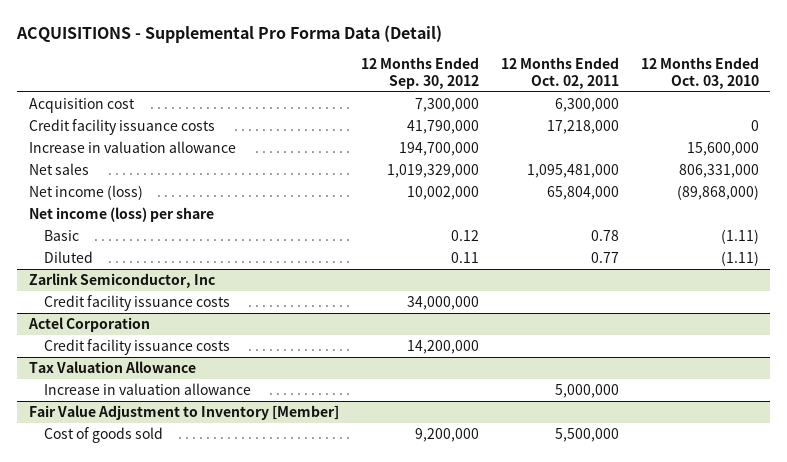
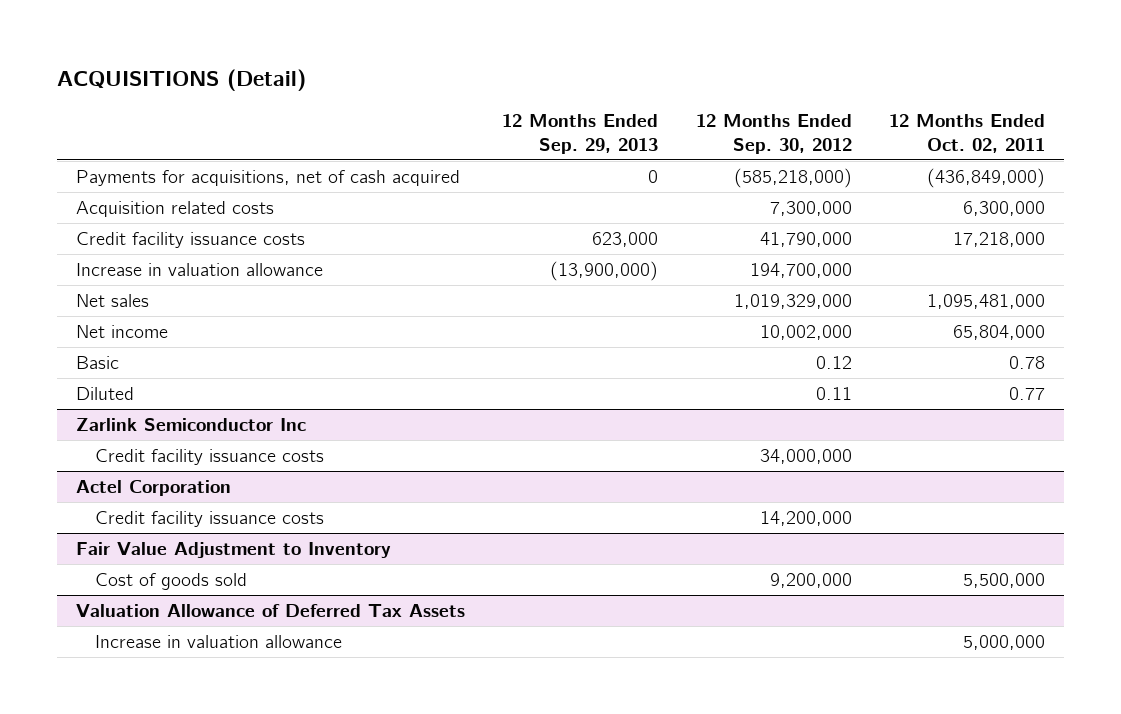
[16,24,443,43] ACQUISITIONS - Supplemental Pro Forma Data (Detail) -> [57,69,307,92] ACQUISITIONS (Detail)
[640,56,759,90] 12 Months Ended Oct. 03, 2010 -> none
none -> [502,113,659,155] 12 Months Ended Sep. 29, 2013
none -> [75,169,460,186] Payments for acquisitions, net of cash acquired
[28,97,135,113] Acquisition cost -> [75,200,274,217] Acquisition related costs
[28,206,214,222] Net income (loss) per share -> none
[28,184,143,200] Net income (loss) -> [75,324,168,338] Net income
[28,272,215,288] Zarlink Semiconductor, Inc -> [75,417,306,431] Zarlink Semiconductor Inc
[28,360,196,373] Tax Valuation Allowance -> none
[43,382,251,395] Increase in valuation allowance -> none
[28,404,339,420] Fair Value Adjustment to Inventory [Member] -> [75,541,391,558] Fair Value Adjustment to Inventory
none -> [75,603,465,617] Valuation Allowance of Deferred Tax Assets
none -> [95,634,343,648] Increase in valuation allowance

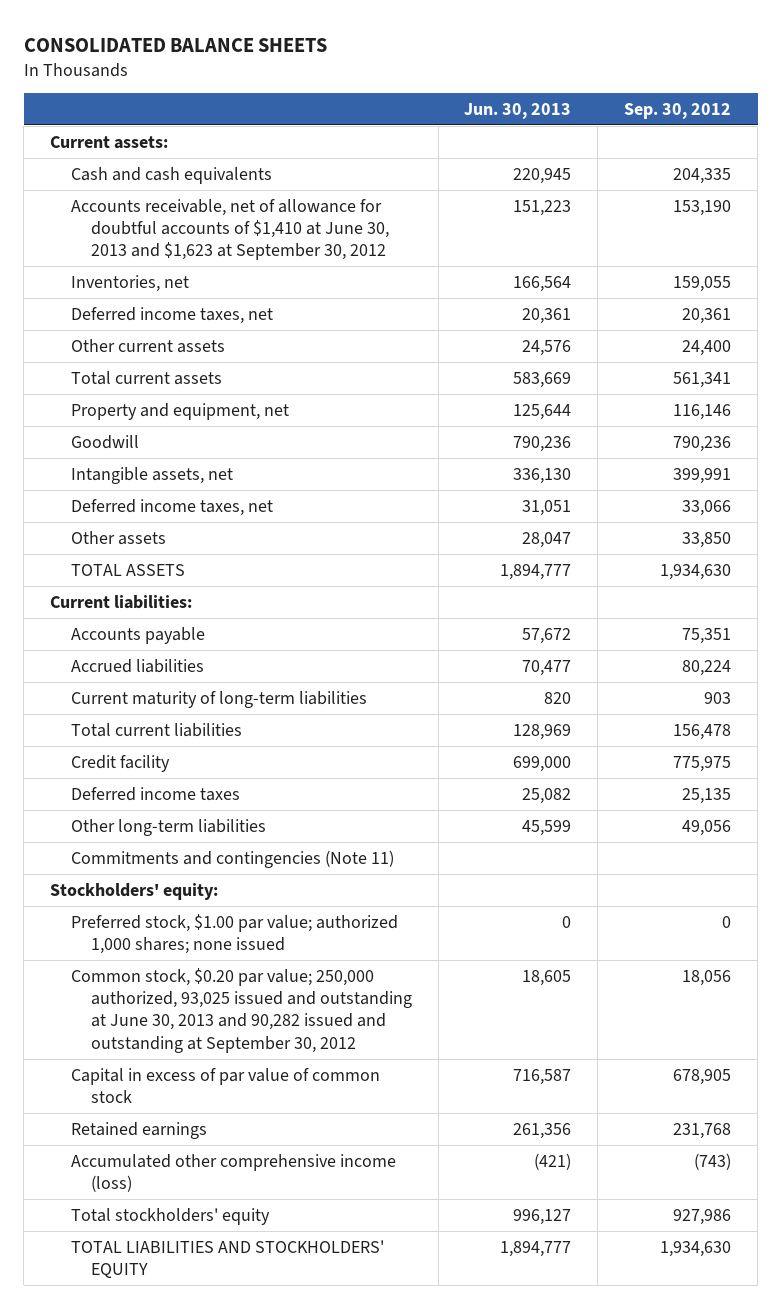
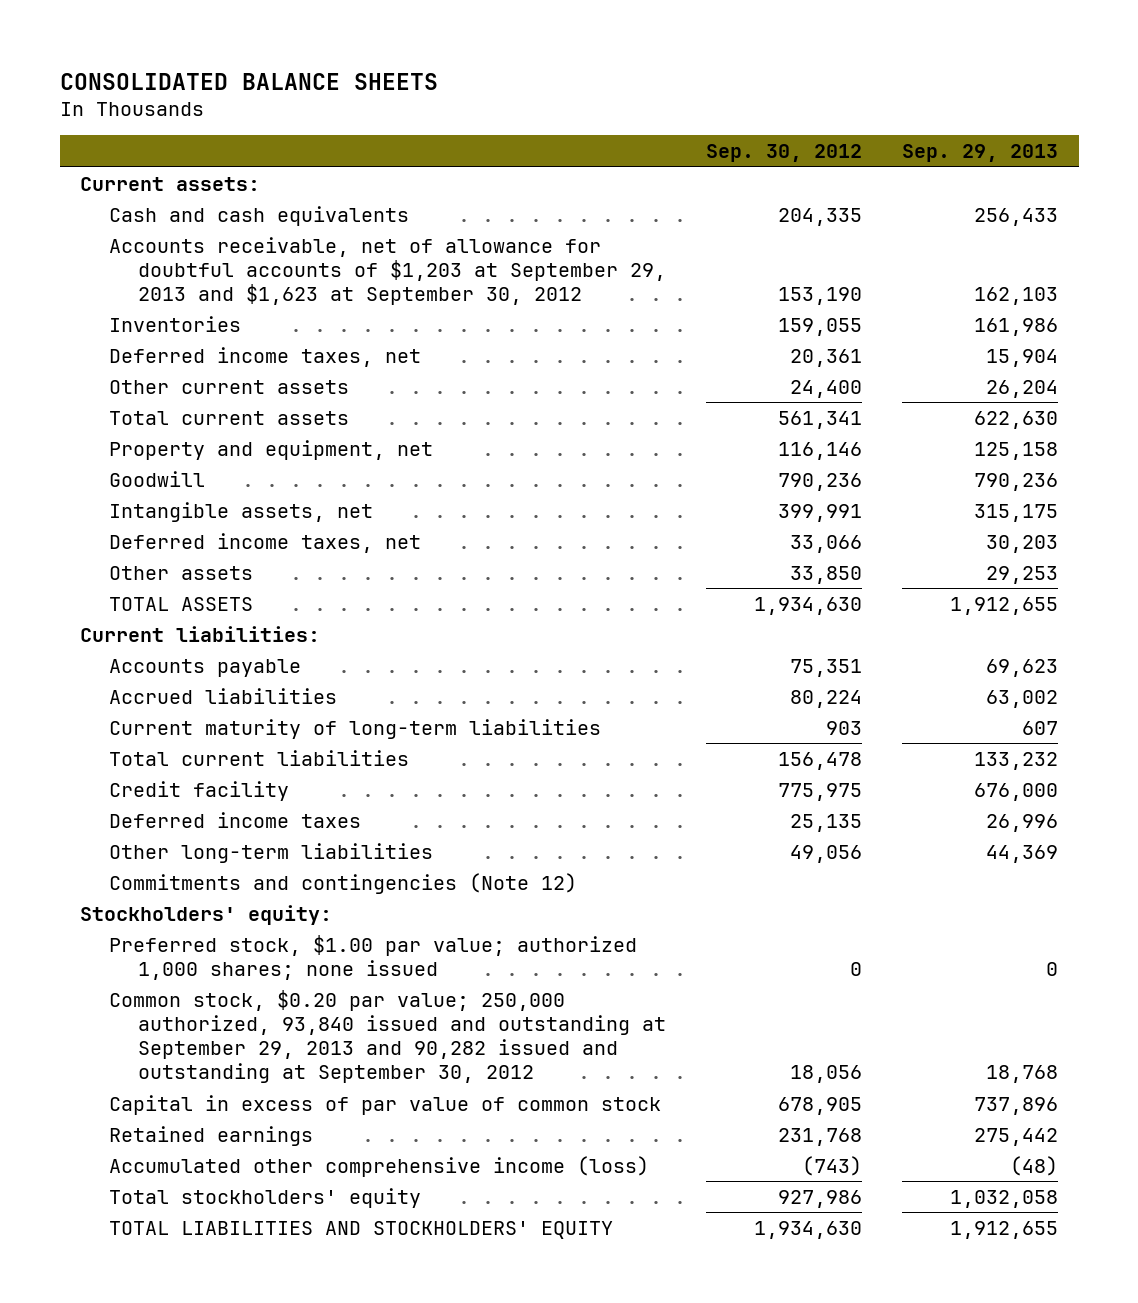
[464,103,572,120] Jun. 30, 2013 -> none
none -> [902,144,1059,163] Sep. 29, 2013
[70,198,389,261] Accounts receivable, net of allowance for doubtful accounts of $1,410 at June 30, 2013 and $1,623 at September 30, 2012 -> [108,236,666,305] Accounts receivable, net of allowance for doubtful accounts of $1,203 at September 29, 2013 and $1,623 at September 30, 2012
[70,274,189,292] Inventories, net -> [108,315,241,332] Inventories
[70,849,394,868] Commitments and contingencies (Note 11) -> [108,872,577,894] Commitments and contingencies (Note 12)
[70,967,412,1053] Common stock, $0.20 par value; 250,000 authorized, 93,025 issued and outstanding at June 30, 2013 and 90,282 issued and outstanding at September 30, 2012 -> [108,989,666,1084] Common stock, $0.20 par value; 250,000 authorized, 93,840 issued and outstanding at September 29, 2013 and 90,282 issued and outstanding at September 30, 2012

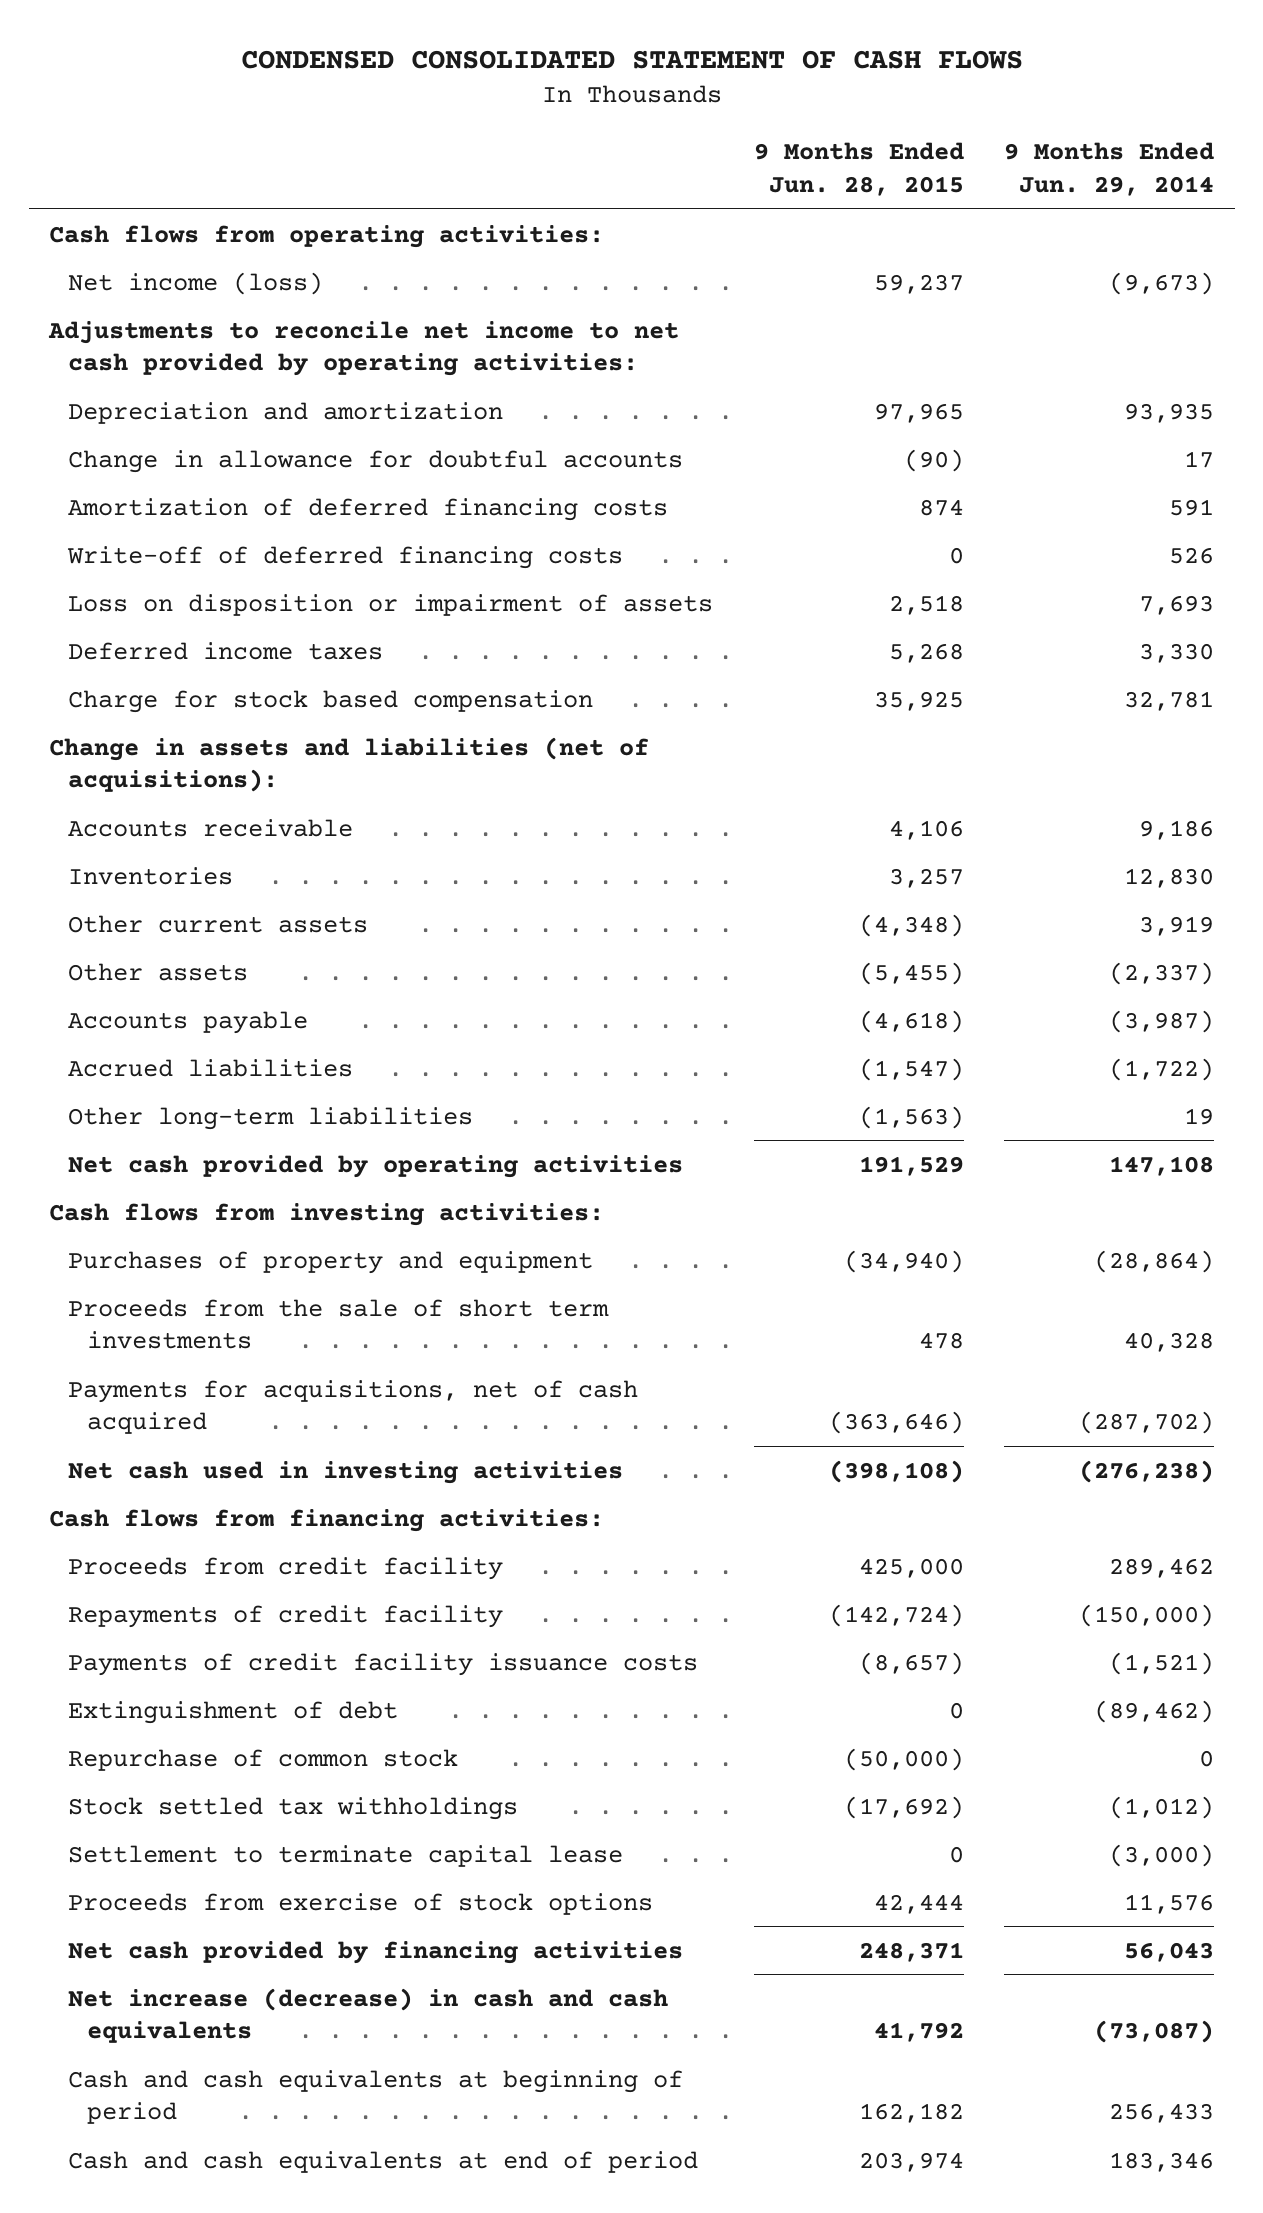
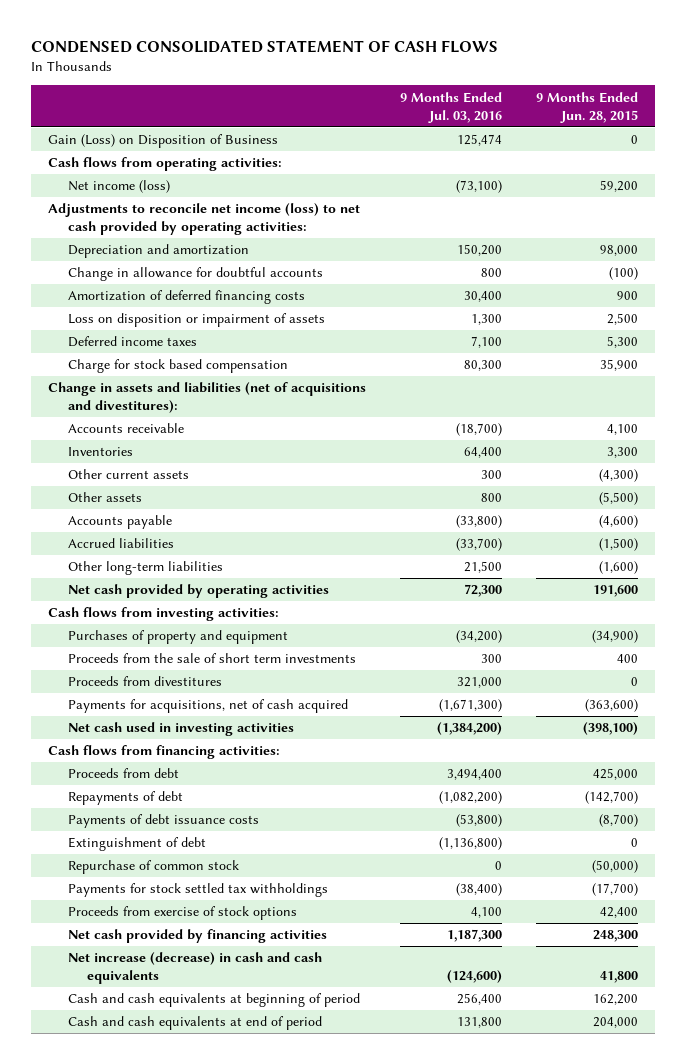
[1004,142,1215,196] 9 Months Ended Jun. 29, 2014 -> none
none -> [399,91,502,123] 9 Months Ended Jul. 03, 2016
none -> [47,134,278,149] Gain (Loss) on Disposition of Business
[67,545,624,569] Write-off of deferred financing costs -> none
[873,273,964,294] 59,237 -> [599,180,638,193] 59,200
[47,320,679,377] Adjustments to reconcile net income to net cash provided by operating activities: -> [47,203,360,236] Adjustments to reconcile net income (loss) to net cash provided by operating activities:
[873,402,964,423] 97,965 -> [599,245,638,257] 98,000
[903,448,964,472] (90) -> [608,267,638,281] (100)
[918,498,964,516] 874 -> [616,291,638,301] 900
[888,594,964,615] 2,518 -> [606,313,638,326] 2,500
[888,642,964,663] 5,268 -> [606,336,638,349] 5,300
[873,690,964,711] 35,925 -> [599,359,638,372] 35,900
[48,736,649,793] Change in assets and liabilities (net of acquisitions): -> [47,382,366,414] Change in assets and liabilities (net of acquisitions and divestitures):
[888,819,964,840] 4,106 -> [606,424,638,436] 4,100
[888,867,964,888] 3,257 -> [606,447,638,459] 3,300
[858,913,964,937] (4,348) -> [598,469,638,483] (4,300)
[858,961,964,985] (5,455) -> [598,492,638,506] (5,500)
[858,1009,964,1033] (4,618) -> [598,515,638,529] (4,600)
[858,1057,964,1081] (1,547) -> [598,538,638,552] (1,500)
[858,1105,964,1129] (1,563) -> [598,561,638,575] (1,600)
[858,1155,964,1176] 191,529 -> [592,585,638,598] 191,600
[843,1249,964,1273] (34,940) -> [591,630,638,644] (34,900)
[918,1332,964,1350] 478 -> [616,654,638,664] 400
none -> [67,676,222,687] Proceeds from divestitures
[828,1411,964,1435] (363,646) -> [584,699,638,713] (363,600)
[828,1459,964,1483] (398,108) -> [582,722,638,736] (398,100)
[68,1556,504,1580] Proceeds from credit facility -> [67,768,179,779] Proceeds from debt
[68,1604,504,1628] Repayments of credit facility -> [67,791,183,806] Repayments of debt
[828,1603,964,1627] (142,724) -> [584,791,638,805] (142,700)
[68,1652,699,1676] Payments of credit facility issuance costs -> [67,814,259,829] Payments of debt issuance costs
[858,1651,964,1675] (8,657) -> [598,814,638,828] (8,700)
[68,1844,624,1867] Settlement to terminate capital lease -> none
[68,1796,519,1820] Stock settled tax withholdings -> [67,883,328,898] Payments for stock settled tax withholdings
[843,1795,964,1819] (17,692) -> [591,883,638,897] (17,700)
[873,1893,964,1914] 42,444 -> [599,907,638,919] 42,400
[858,1941,964,1962] 248,371 -> [592,930,638,943] 248,300
[873,2022,964,2043] 41,792 -> [599,971,638,984] 41,800
[858,2103,964,2124] 162,182 -> [592,994,638,1006] 162,200
[858,2151,964,2172] 203,974 -> [592,1017,638,1029] 204,000

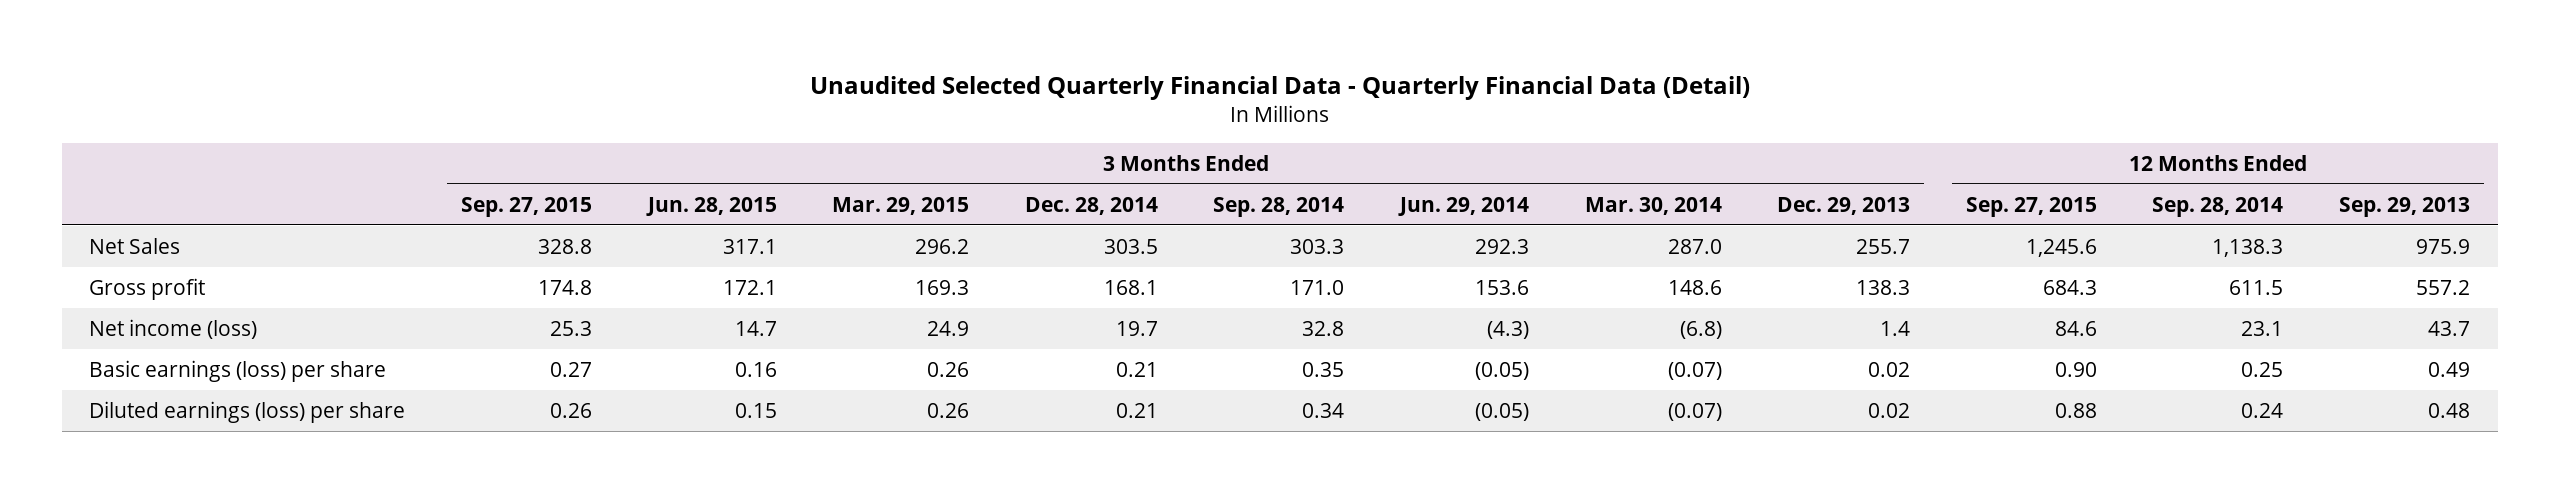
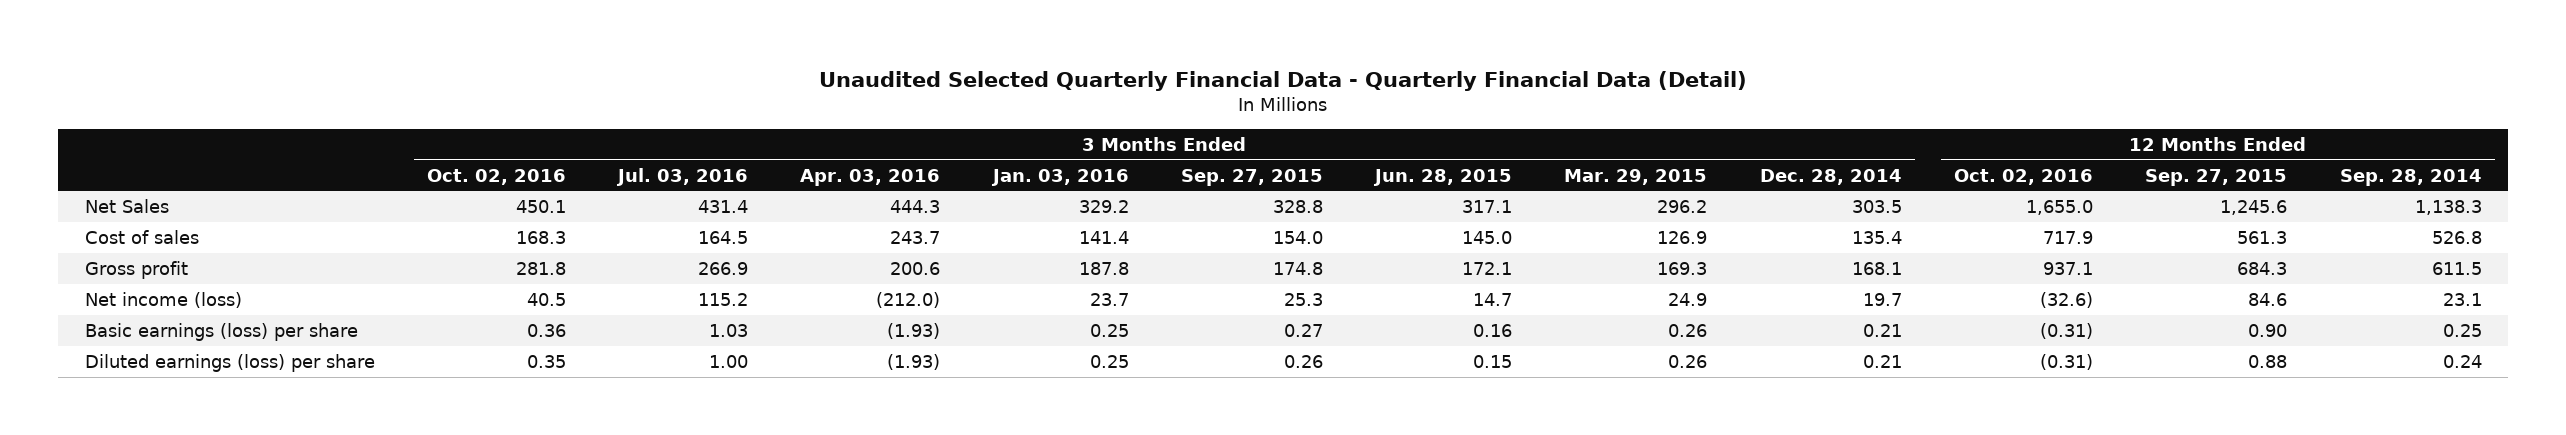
[1213,196,1345,217] Sep. 28, 2014 -> none
[1398,196,1530,216] Jun. 29, 2014 -> none
[1584,196,1722,215] Mar. 30, 2014 -> none
[1777,196,1911,215] Dec. 29, 2013 -> none
[2339,196,2471,217] Sep. 29, 2013 -> none
none -> [426,168,566,185] Oct. 02, 2016
none -> [616,167,749,186] Jul. 03, 2016
none -> [800,168,941,186] Apr. 03, 2016
none -> [990,168,1129,186] Jan. 03, 2016
none -> [1954,168,2094,185] Oct. 02, 2016
none -> [84,229,199,244] Cost of sales

